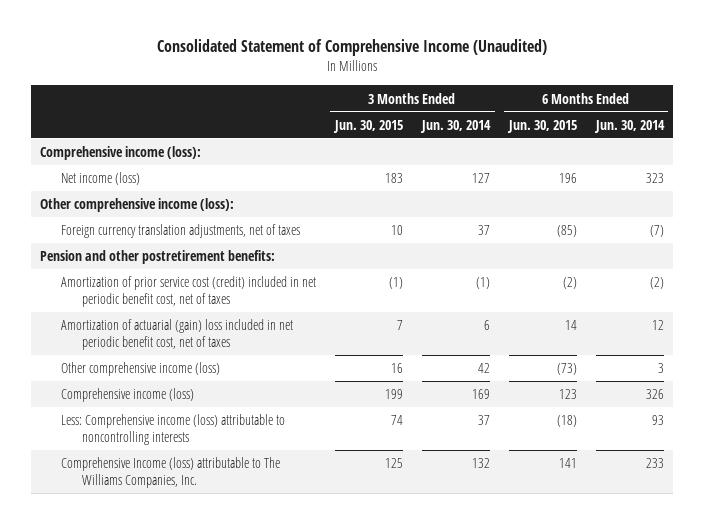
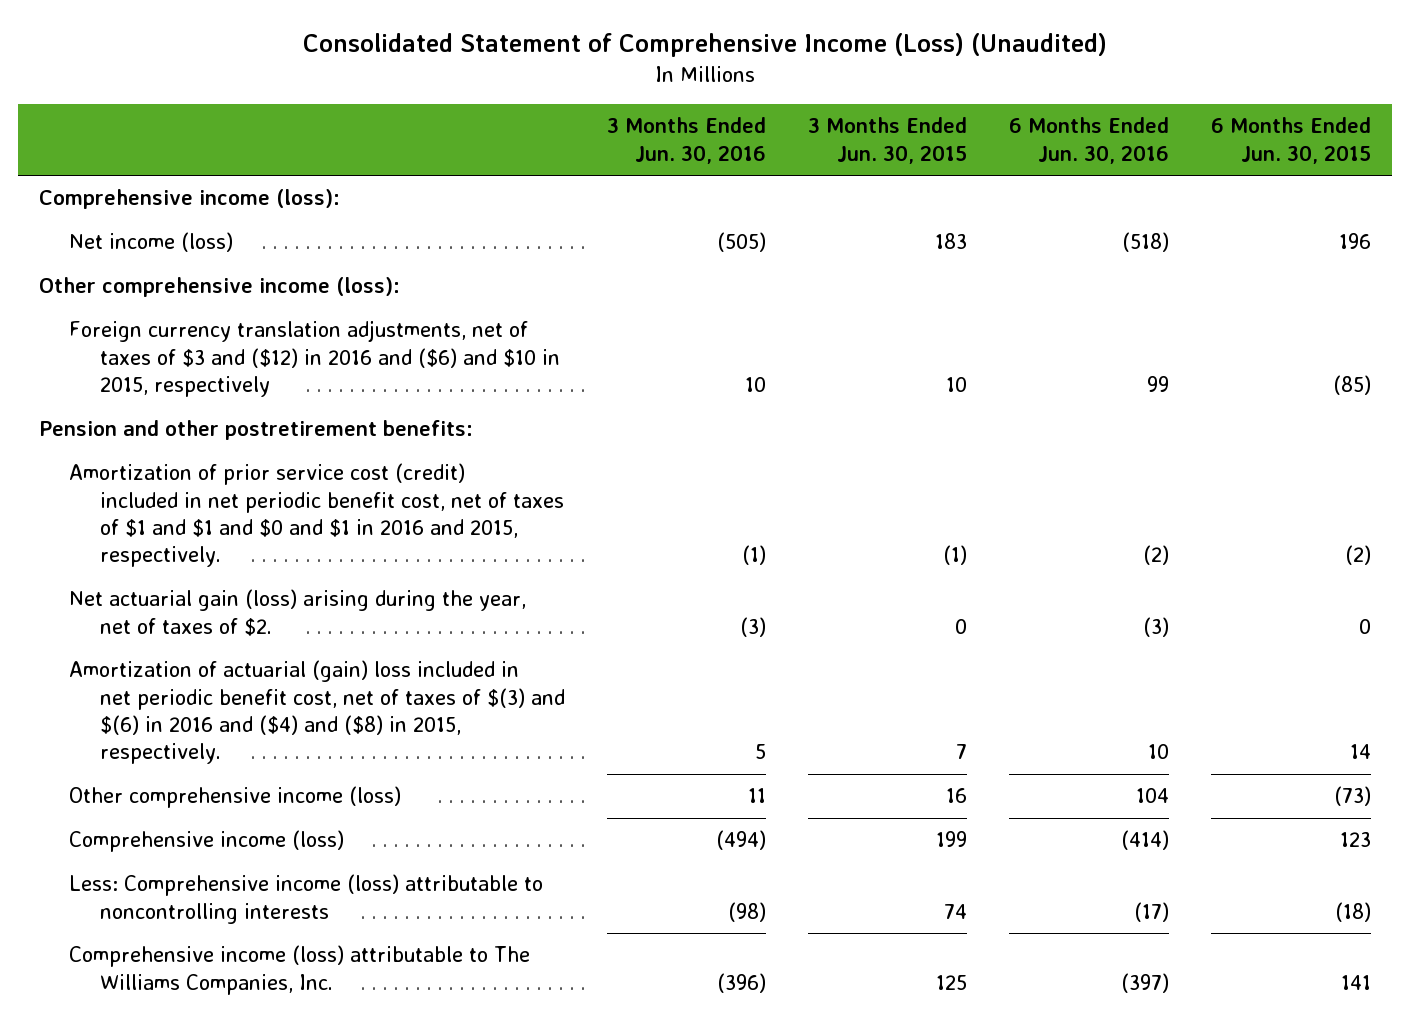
[156,39,547,57] Consolidated Statement of Comprehensive Income (Unaudited) -> [302,33,1107,58] Consolidated Statement of Comprehensive Income (Loss) (Unaudited)
[419,119,491,133] Jun. 30, 2014 -> none
[593,119,665,133] Jun. 30, 2014 -> none
none -> [606,117,766,164] 3 Months Ended Jun. 30, 2016
none -> [1008,117,1169,164] 6 Months Ended Jun. 30, 2016
[61,224,301,239] Foreign currency translation adjustments, net of taxes -> [69,320,561,398] Foreign currency translation adjustments, net of taxes of $3 and ($12) in 2016 and ($6) and $10 in 2015, respectively
[61,276,317,307] Amortization of prior service cost (credit) included in net periodic benefit cost, net of taxes -> [69,463,565,568] Amortization of prior service cost (credit) included in net periodic benefit cost, net of taxes of $1 and $1 and $0 and $1 in 2016 and 2015, respectively.
none -> [69,589,527,636] Net actuarial gain (loss) arising during the year, net of taxes of $2.
[61,319,294,350] Amortization of actuarial (gain) loss included in net periodic benefit cost, net of taxes -> [69,660,566,765] Amortization of actuarial (gain) loss included in net periodic benefit cost, net of taxes of $(3) and $(6) in 2016 and ($4) and ($8) in 2015, respectively.
[61,457,281,488] Comprehensive Income (loss) attributable to The Williams Companies, Inc. -> [69,945,531,995] Comprehensive income (loss) attributable to The Williams Companies, Inc.

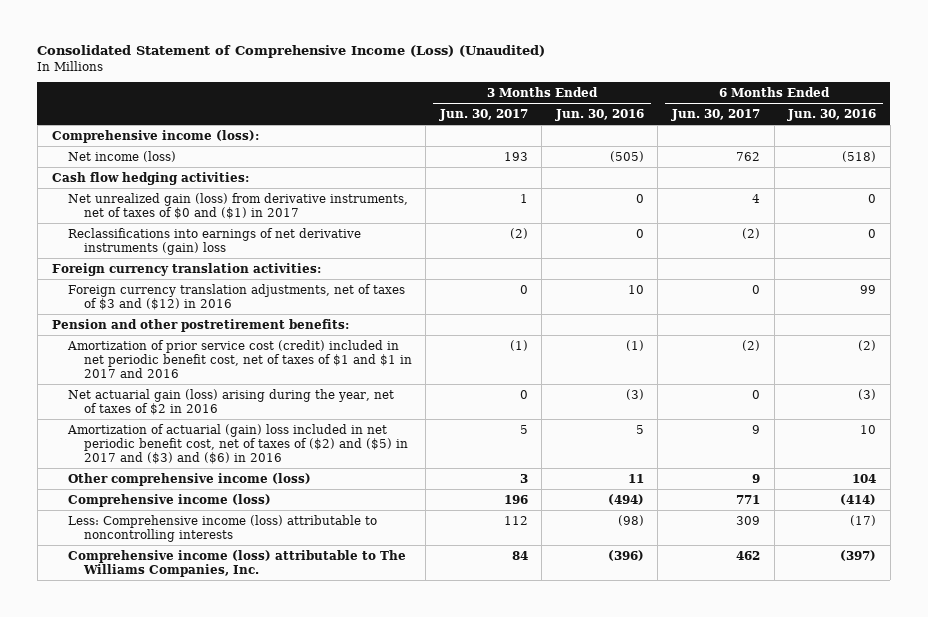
[807,117,967,164] 3 Months Ended Jun. 30, 2015 -> none
[1210,117,1371,164] 6 Months Ended Jun. 30, 2015 -> none
none -> [438,108,528,121] Jun. 30, 2017
none -> [671,108,761,121] Jun. 30, 2017
[38,277,400,298] Other comprehensive income (loss): -> none
none -> [51,171,249,185] Cash flow hedging activities:
none -> [67,192,408,219] Net unrealized gain (loss) from derivative instruments, net of taxes of $0 and ($1) in 2017
none -> [67,227,361,255] Reclassifications into earnings of net derivative instruments (gain) loss
none -> [51,262,321,276] Foreign currency translation activities:
[69,320,561,398] Foreign currency translation adjustments, net of taxes of $3 and ($12) in 2016 and ($6) and $10 in 2015, respectively -> [67,283,405,310] Foreign currency translation adjustments, net of taxes of $3 and ($12) in 2016
[69,463,565,568] Amortization of prior service cost (credit) included in net periodic benefit cost, net of taxes of $1 and $1 and $0 and $1 in 2016 and 2015, respectively. -> [66,339,412,379] Amortization of prior service cost (credit) included in net periodic benefit cost, net of taxes of $1 and $1 in 2017 and 2016
[69,589,527,636] Net actuarial gain (loss) arising during the year, net of taxes of $2. -> [67,388,394,415] Net actuarial gain (loss) arising during the year, net of taxes of $2 in 2016
[69,660,566,765] Amortization of actuarial (gain) loss included in net periodic benefit cost, net of taxes of $(3) and $(6) in 2016 and ($4) and ($8) in 2015, respectively. -> [66,423,408,465] Amortization of actuarial (gain) loss included in net periodic benefit cost, net of taxes of ($2) and ($5) in 2017 and ($3) and ($6) in 2016

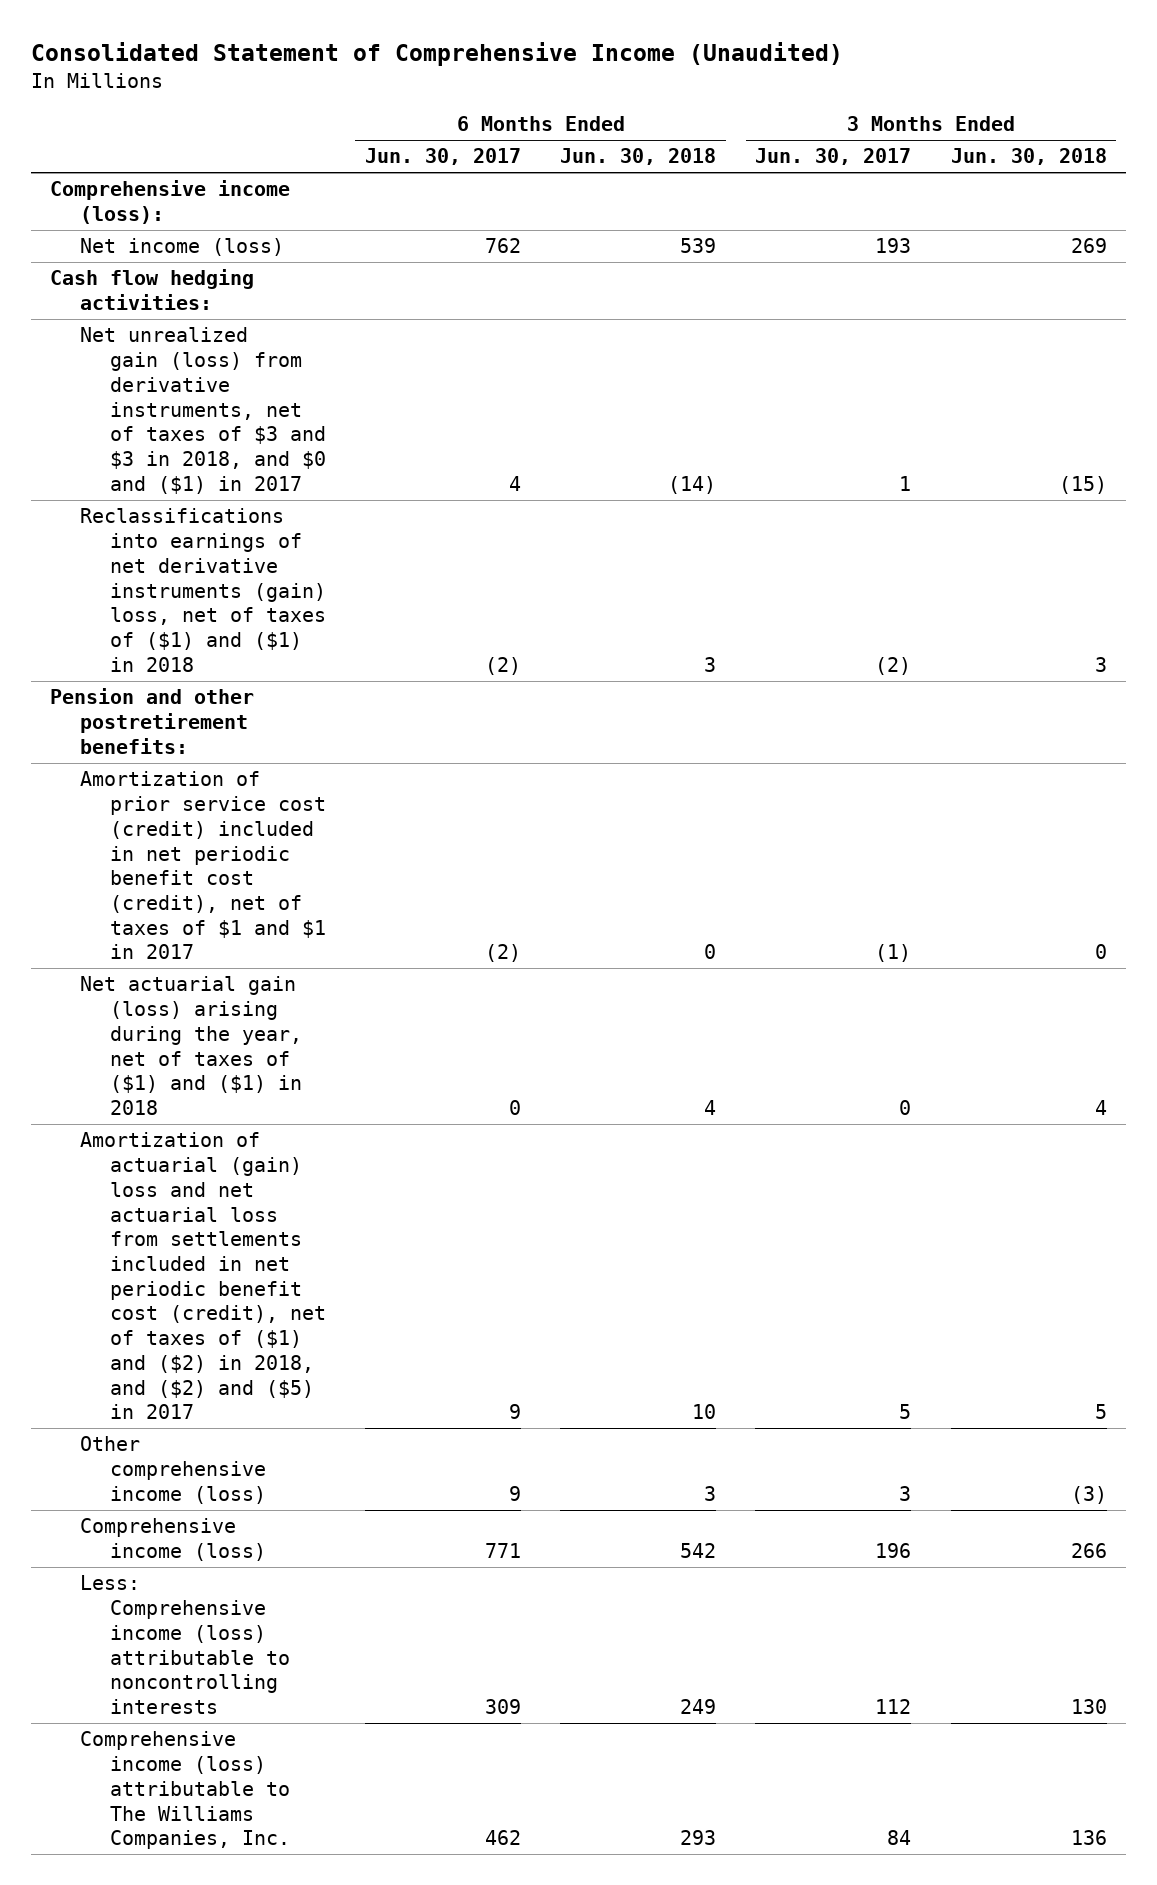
[37,45,546,59] Consolidated Statement of Comprehensive Income (Loss) (Unaudited) -> [30,42,843,67] Consolidated Statement of Comprehensive Income (Unaudited)
[554,108,644,121] Jun. 30, 2016 -> none
[787,108,877,121] Jun. 30, 2016 -> none
none -> [560,148,717,166] Jun. 30, 2018
none -> [950,148,1107,166] Jun. 30, 2018
[51,262,321,276] Foreign currency translation activities: -> none
[67,283,405,310] Foreign currency translation adjustments, net of taxes of $3 and ($12) in 2016 -> none
[67,192,408,219] Net unrealized gain (loss) from derivative instruments, net of taxes of $0 and ($1) in 2017 -> [80,327,326,494] Net unrealized gain (loss) from derivative instruments, net of taxes of $3 and $3 in 2018, and $0 and ($1) in 2017
[67,227,361,255] Reclassifications into earnings of net derivative instruments (gain) loss -> [80,508,326,672] Reclassifications into earnings of net derivative instruments (gain) loss, net of taxes of ($1) and ($1) in 2018
[66,339,412,379] Amortization of prior service cost (credit) included in net periodic benefit cost, net of taxes of $1 and $1 in 2017 and 2016 -> [80,771,326,960] Amortization of prior service cost (credit) included in net periodic benefit cost (credit), net of taxes of $1 and $1 in 2017
[67,388,394,415] Net actuarial gain (loss) arising during the year, net of taxes of $2 in 2016 -> [80,976,302,1115] Net actuarial gain (loss) arising during the year, net of taxes of ($1) and ($1) in 2018
[66,423,408,465] Amortization of actuarial (gain) loss included in net periodic benefit cost, net of taxes of ($2) and ($5) in 2017 and ($3) and ($6) in 2016 -> [80,1132,326,1420] Amortization of actuarial (gain) loss and net actuarial loss from settlements included in net periodic benefit cost (credit), net of taxes of ($1) and ($2) in 2018, and ($2) and ($5) in 2017

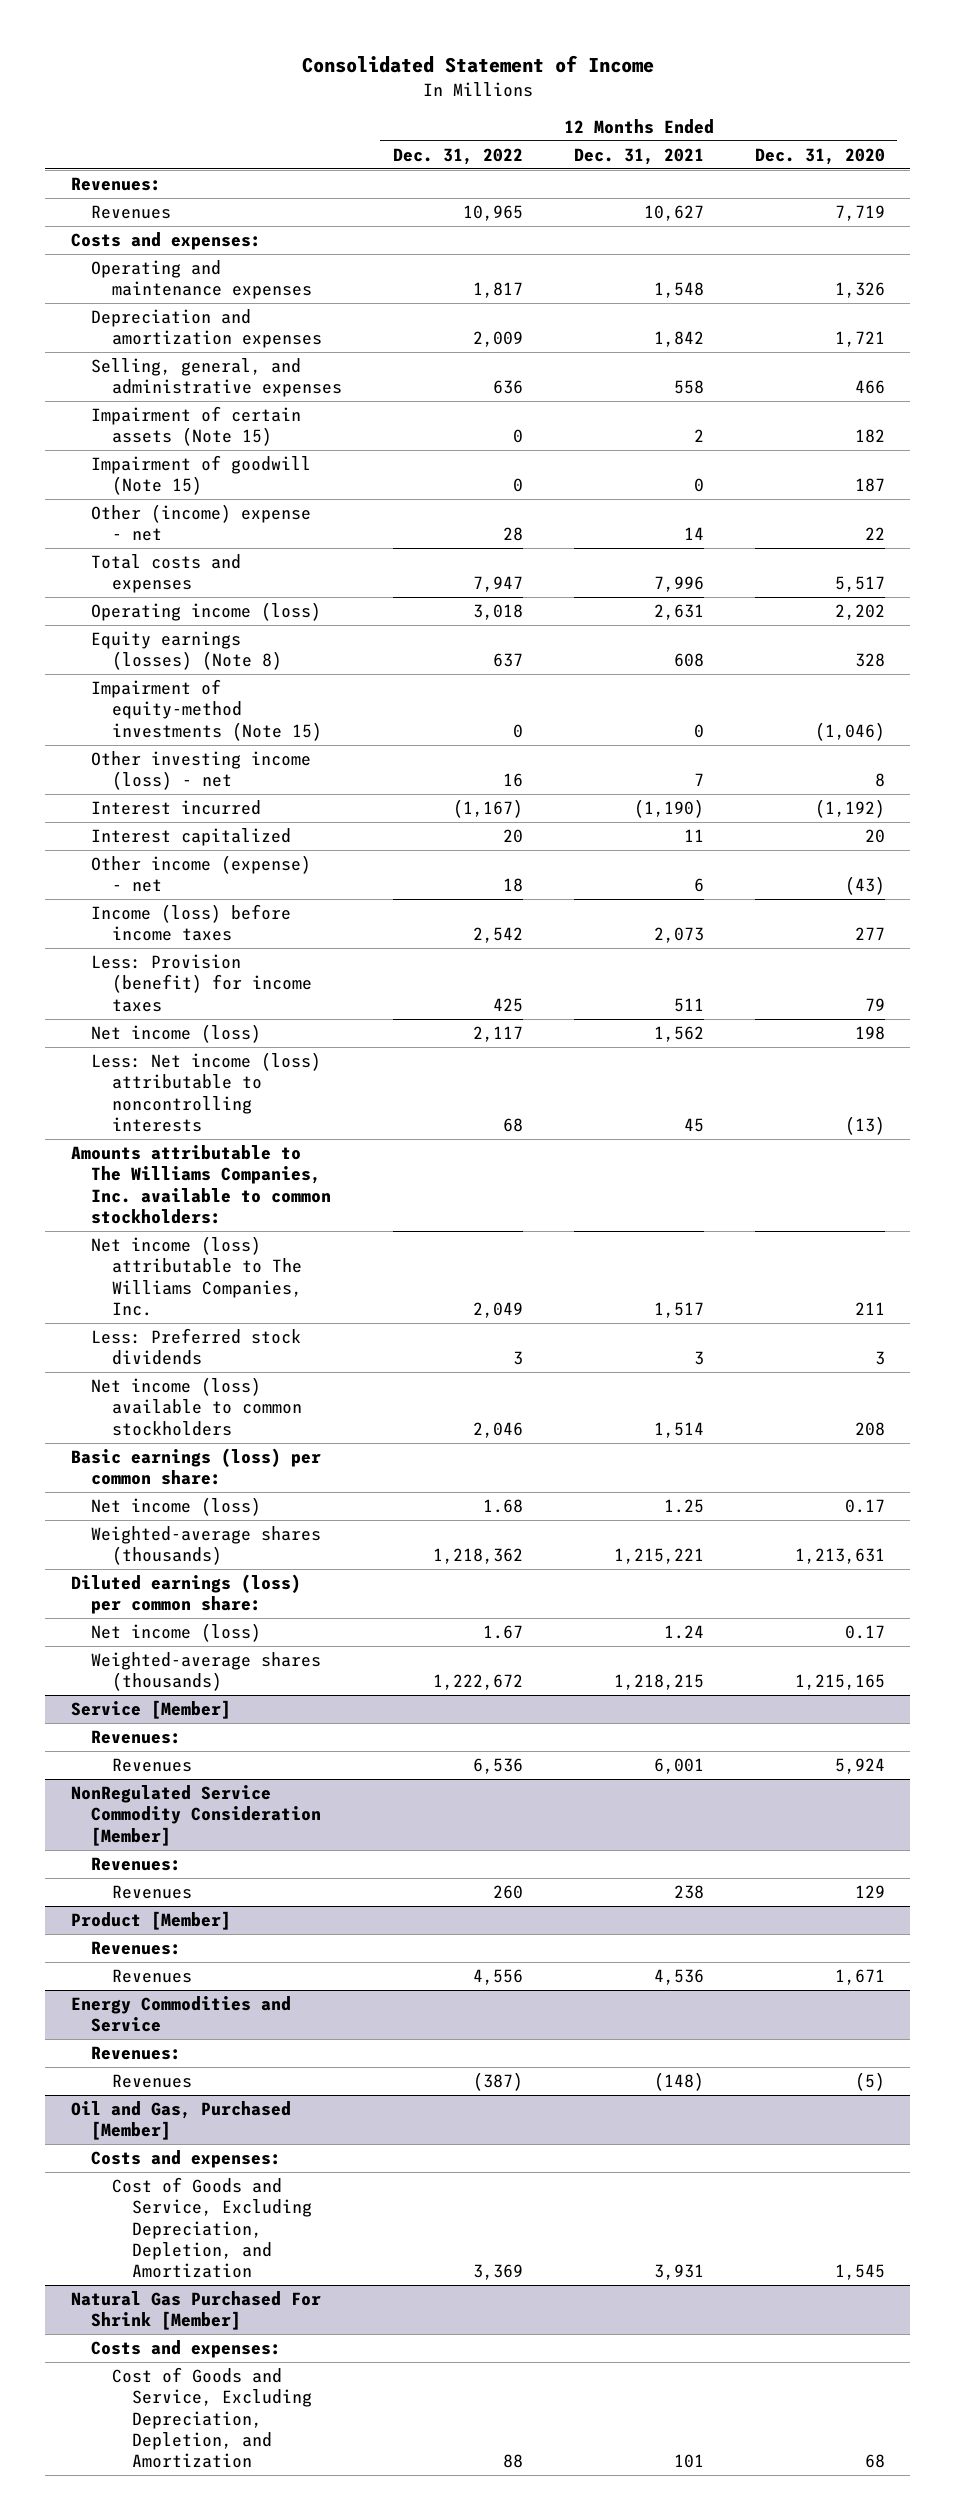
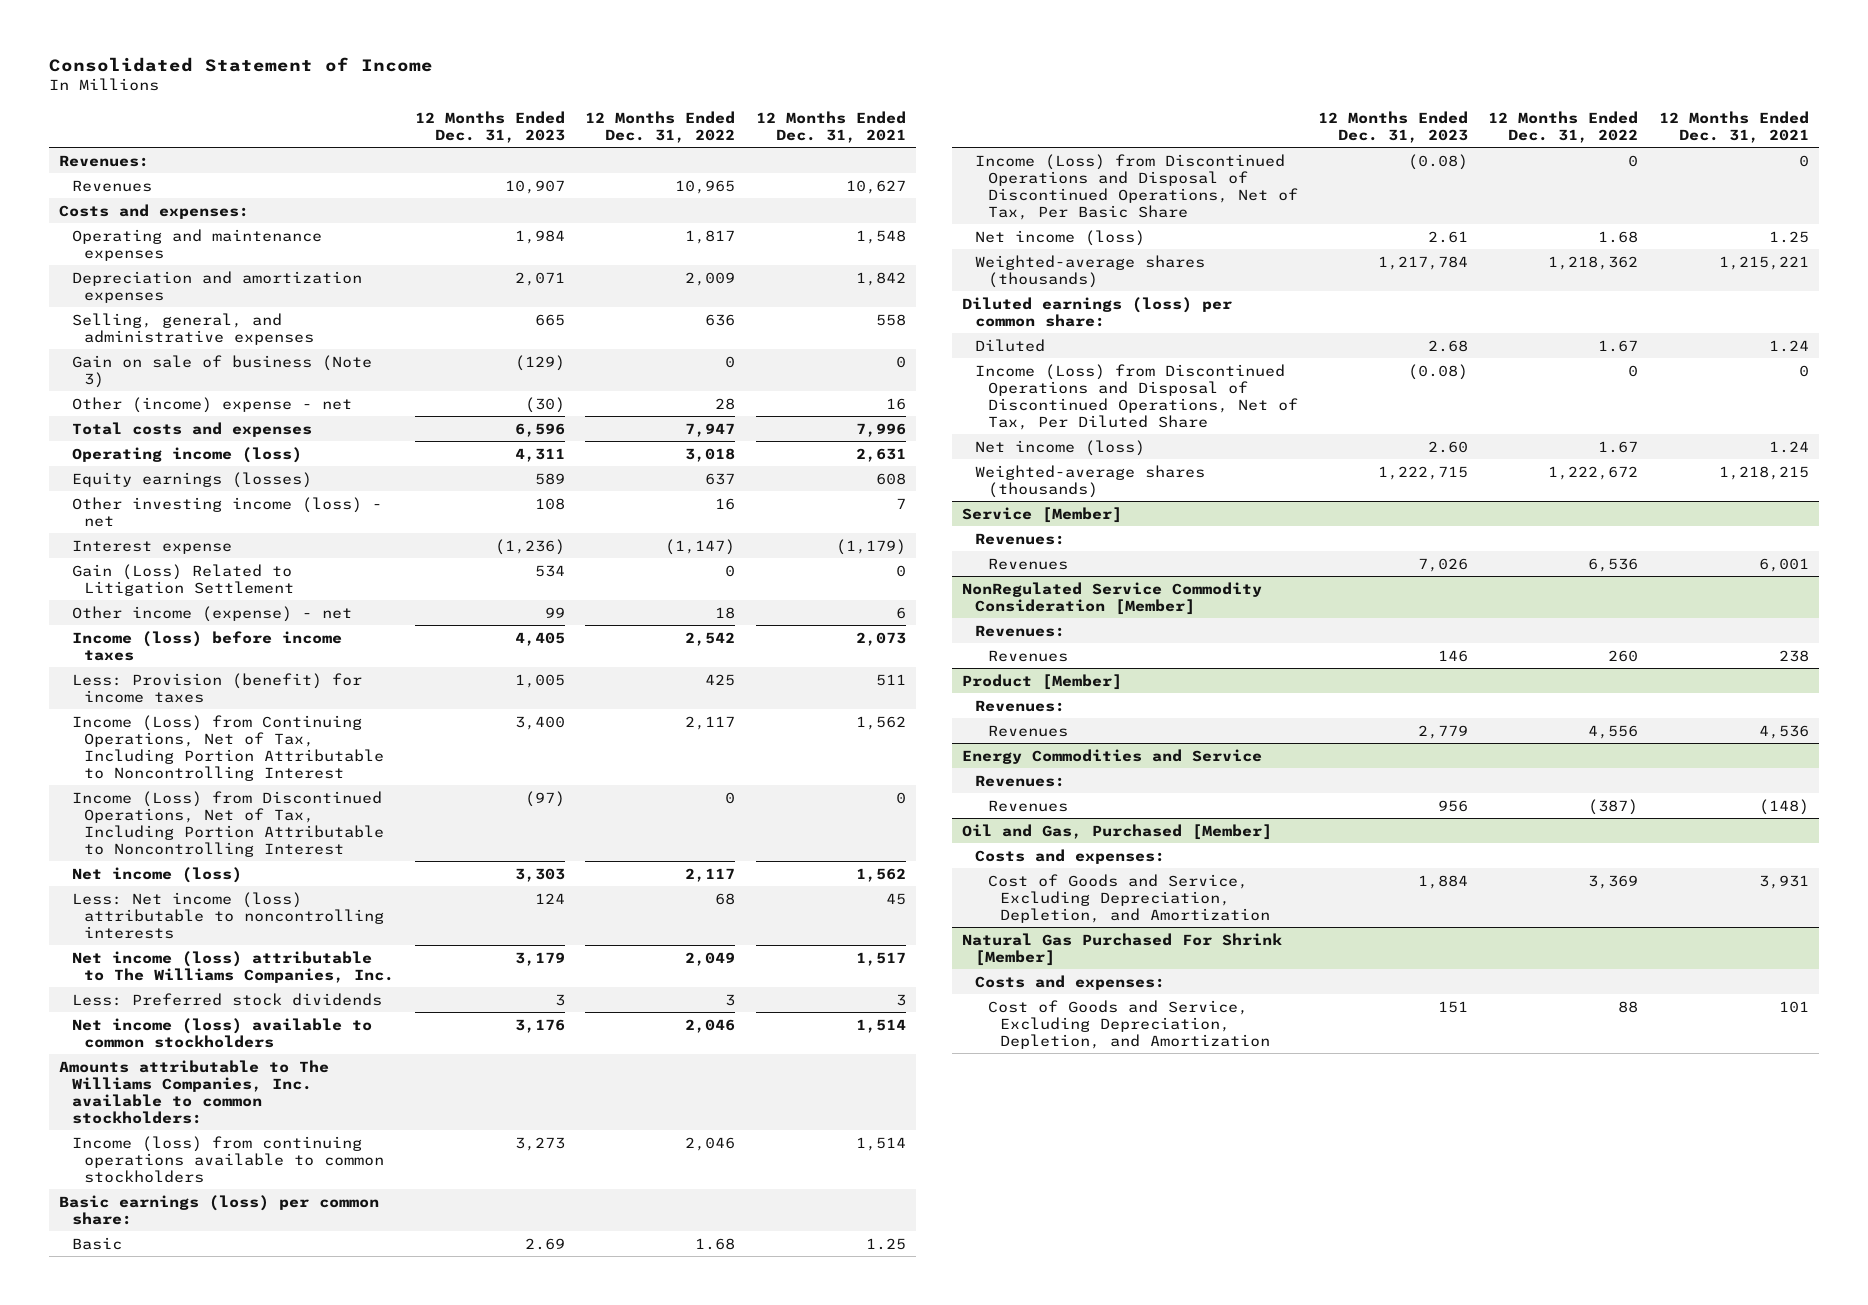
[754,147,885,165] Dec. 31, 2020 -> none
none -> [414,110,565,143] 12 Months Ended Dec. 31, 2023
[91,406,302,447] Impairment of certain assets (Note 15) -> none
[91,455,312,496] Impairment of goodwill (Note 15) -> none
none -> [71,354,372,388] Gain on sale of business (Note 3)
[683,527,704,541] 14 -> [885,397,906,410] 16
[91,679,322,741] Impairment of equity-method investments (Note 15) -> none
[91,631,282,671] Equity earnings (losses) (Note 8) -> [71,471,312,488] Equity earnings (losses)
[91,828,292,847] Interest capitalized -> none
[91,800,262,816] Interest incurred -> [71,539,232,554] Interest expense
[452,799,523,819] (1,167) -> [665,538,736,555] (1,147)
[633,799,704,819] (1,190) -> [835,538,906,555] (1,179)
none -> [71,563,295,596] Gain (Loss) Related to Litigation Settlement
none -> [71,714,385,781] Income (Loss) from Continuing Operations, Net of Tax, Including Portion Attributable to Noncontrolling Interest
none -> [71,790,385,857] Income (Loss) from Discontinued Operations, Net of Tax, Including Portion Attributable to Noncontrolling Interest
[70,1145,332,1225] Amounts attributable to The Williams Companies, Inc. available to common stockholders: -> [58,1059,329,1124] Amounts attributable to The Williams Companies, Inc. available to common stockholders:
none -> [71,1135,385,1183] Income (loss) from continuing operations available to common stockholders
none -> [71,1236,122,1250] Basic
none -> [974,153,1298,220] Income (Loss) from Discontinued Operations and Disposal of Discontinued Operations, Net of Tax, Per Basic Share
none -> [974,338,1045,352] Diluted
none -> [974,363,1298,430] Income (Loss) from Discontinued Operations and Disposal of Discontinued Operations, Net of Tax, Per Diluted Share

